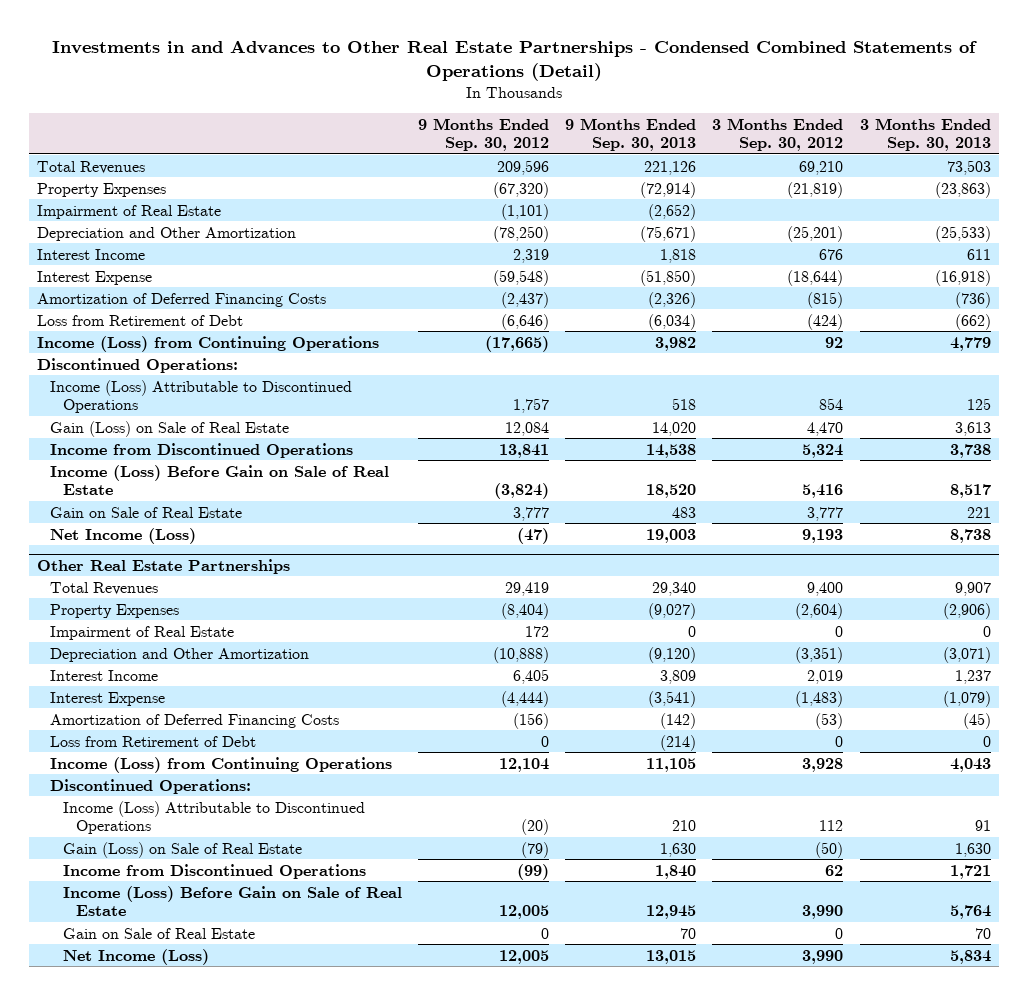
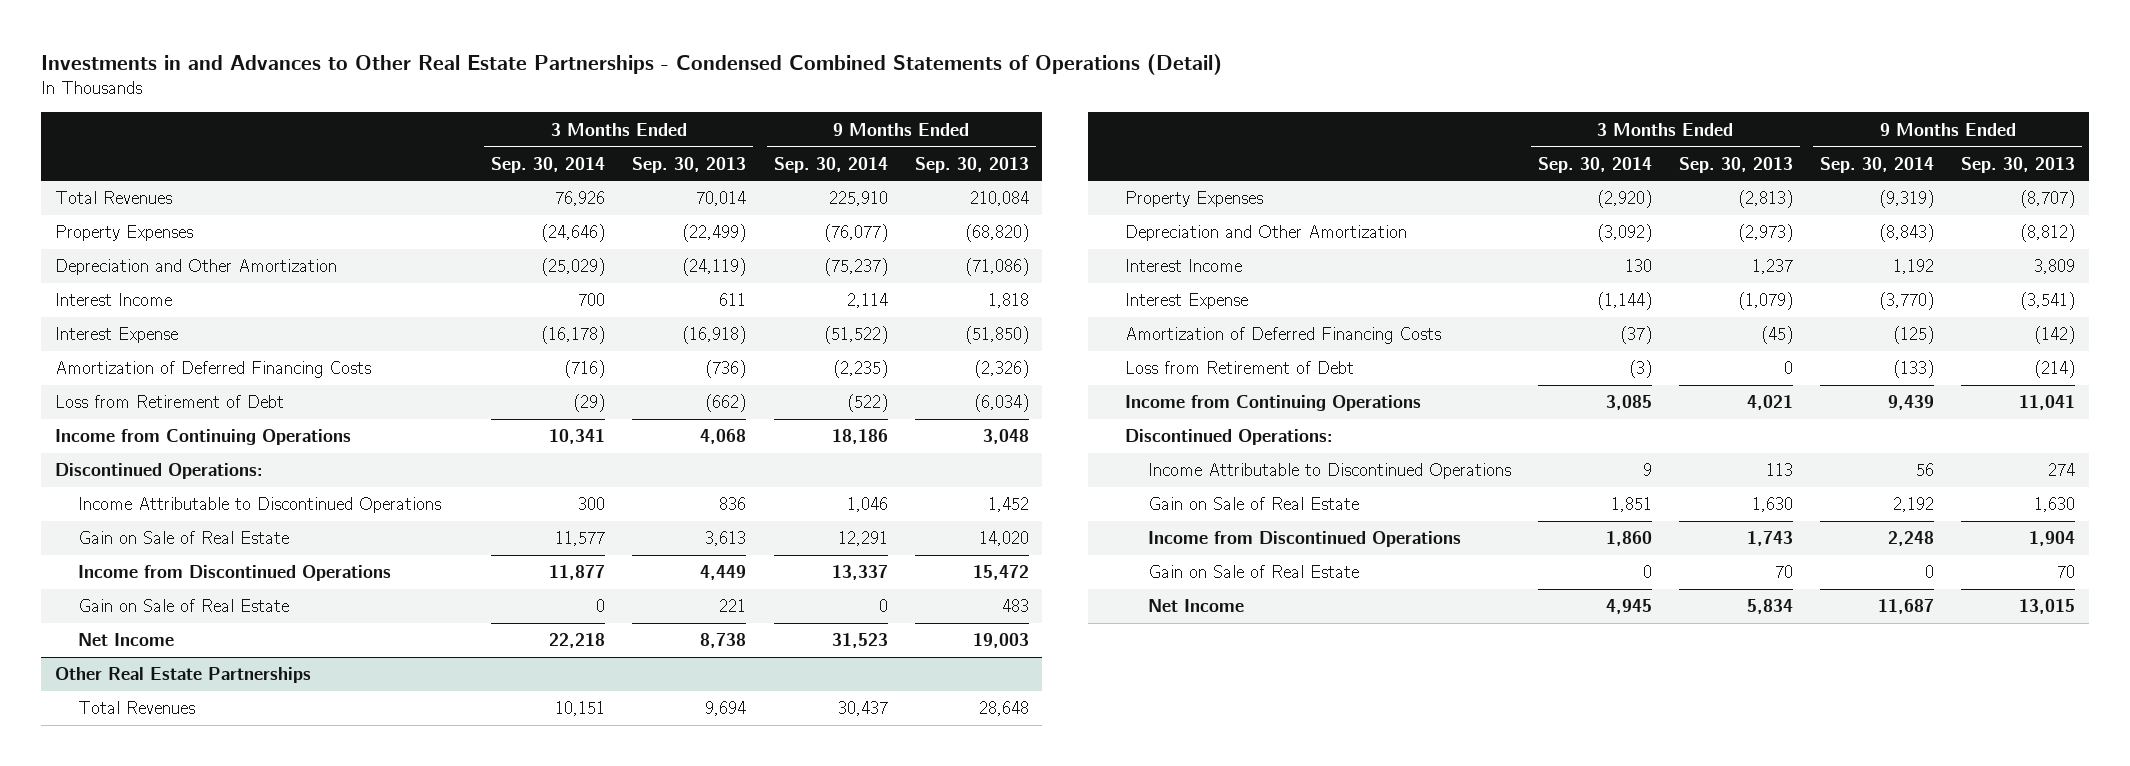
[417,117,549,152] 9 Months Ended Sep. 30, 2012 -> none
[712,117,844,152] 3 Months Ended Sep. 30, 2012 -> none
none -> [491,156,606,173] Sep. 30, 2014
none -> [773,156,888,173] Sep. 30, 2014
[36,204,221,219] Impairment of Real Estate -> none
[644,160,697,175] 221,126 -> [969,191,1029,207] 210,084
[946,159,991,175] 73,503 -> [696,191,747,207] 70,014
[640,181,697,198] (72,914) -> [964,224,1029,243] (68,820)
[934,181,991,198] (23,863) -> [682,224,747,243] (22,499)
[640,225,697,242] (75,671) -> [964,258,1029,277] (71,086)
[934,225,991,242] (25,533) -> [682,258,747,277] (24,119)
[36,335,379,352] Income (Loss) from Continuing Operations -> [55,429,352,446] Income from Continuing Operations
[655,336,697,351] 3,982 -> [982,429,1029,445] 3,048
[949,336,991,351] 4,779 -> [700,429,747,445] 4,068
[49,464,389,495] Income (Loss) Before Gain on Sale of Real Estate -> none
[49,379,352,413] Income (Loss) Attributable to Discontinued Operations -> [78,497,442,514] Income Attributable to Discontinued Operations
[672,397,697,410] 518 -> [987,497,1029,513] 1,452
[966,397,991,410] 125 -> [719,497,747,511] 836
[49,420,289,437] Gain (Loss) on Sale of Real Estate -> [78,531,290,545] Gain on Sale of Real Estate
[646,443,697,458] 14,538 -> [972,565,1029,581] 15,472
[949,443,991,458] 3,738 -> [700,565,747,581] 4,449
[49,527,196,544] Net Income (Loss) -> [78,633,175,647] Net Income
[49,625,234,640] Impairment of Real Estate -> none
[652,581,697,596] 29,340 -> [978,701,1029,717] 28,648
[954,581,991,596] 9,907 -> [705,701,747,717] 9,694
[648,602,697,619] (9,027) -> [2020,190,2076,209] (8,707)
[942,602,991,619] (2,906) -> [1737,190,1793,209] (2,813)
[648,646,697,663] (9,120) -> [2020,224,2076,243] (8,812)
[942,646,991,663] (3,071) -> [1737,224,1793,243] (2,973)
[49,756,392,773] Income (Loss) from Continuing Operations -> [1124,395,1421,412] Income from Continuing Operations
[646,757,697,772] 11,105 -> [2019,395,2076,411] 11,041
[949,757,991,772] 4,043 -> [1746,395,1793,411] 4,021
[62,885,402,916] Income (Loss) Before Gain on Sale of Real Estate -> none
[62,800,365,834] Income (Loss) Attributable to Discontinued Operations -> [1147,463,1511,480] Income Attributable to Discontinued Operations
[672,819,697,831] 210 -> [2048,463,2076,477] 274
[974,819,991,831] 91 -> [1765,463,1793,477] 113
[62,841,302,858] Gain (Loss) on Sale of Real Estate -> [1147,497,1359,511] Gain on Sale of Real Estate
[655,864,697,879] 1,840 -> [2029,531,2076,547] 1,904
[949,864,991,879] 1,721 -> [1746,531,1793,547] 1,743
[62,948,209,965] Net Income (Loss) -> [1147,599,1244,613] Net Income

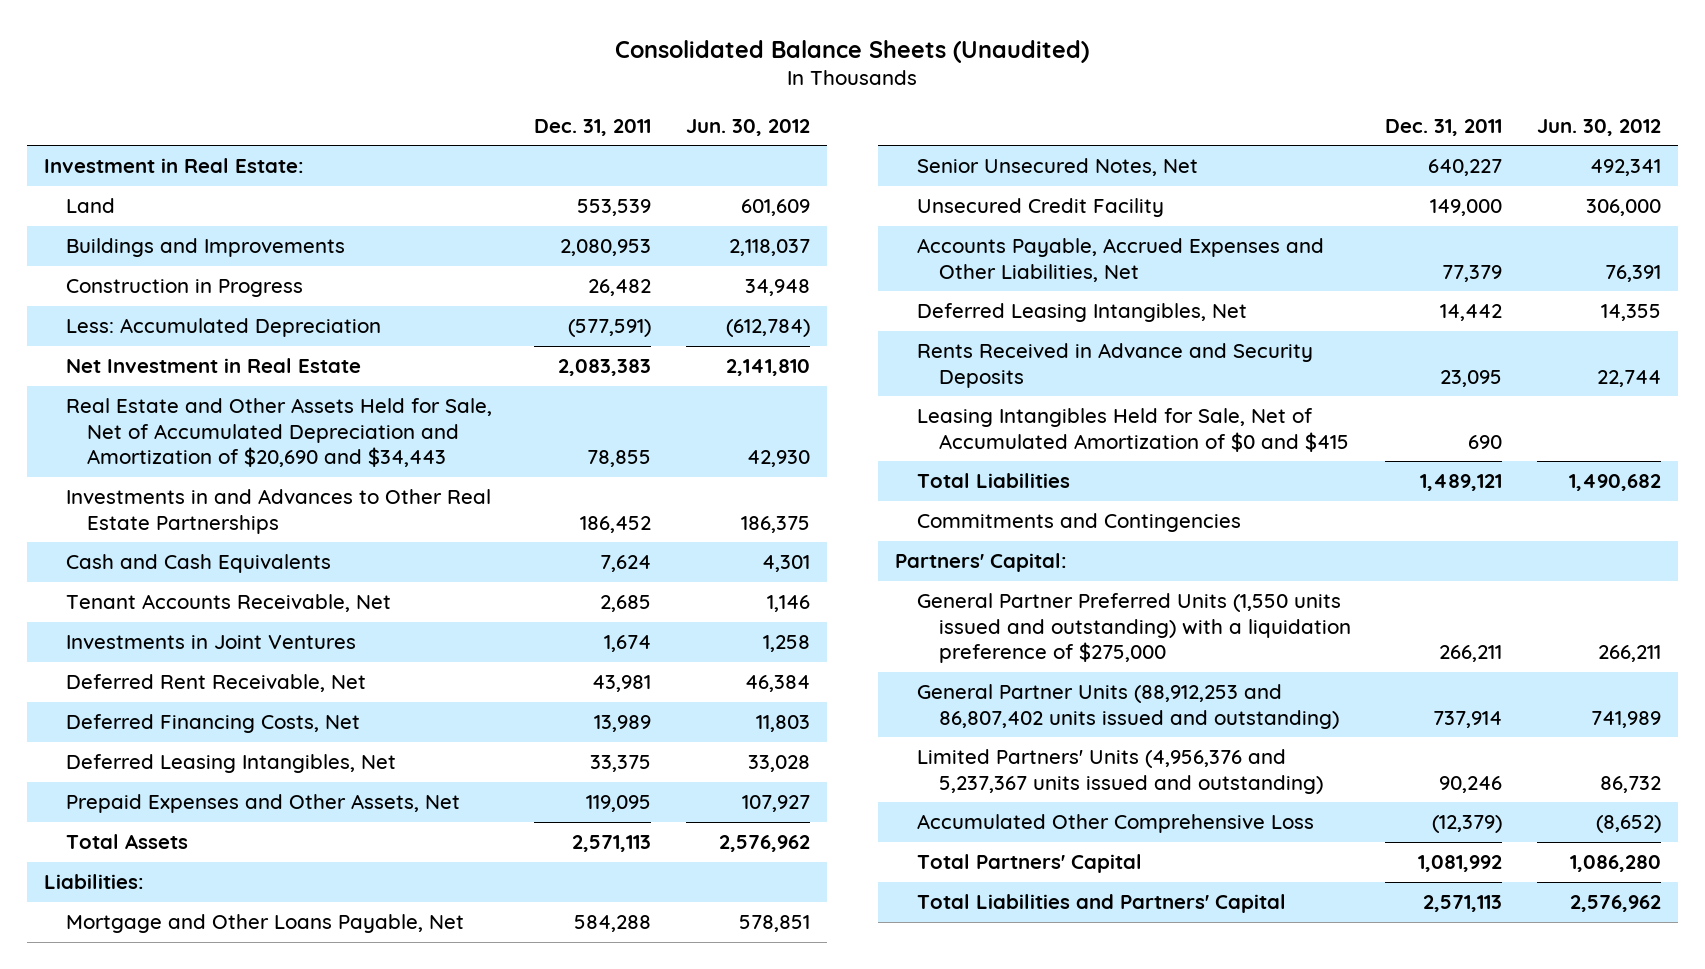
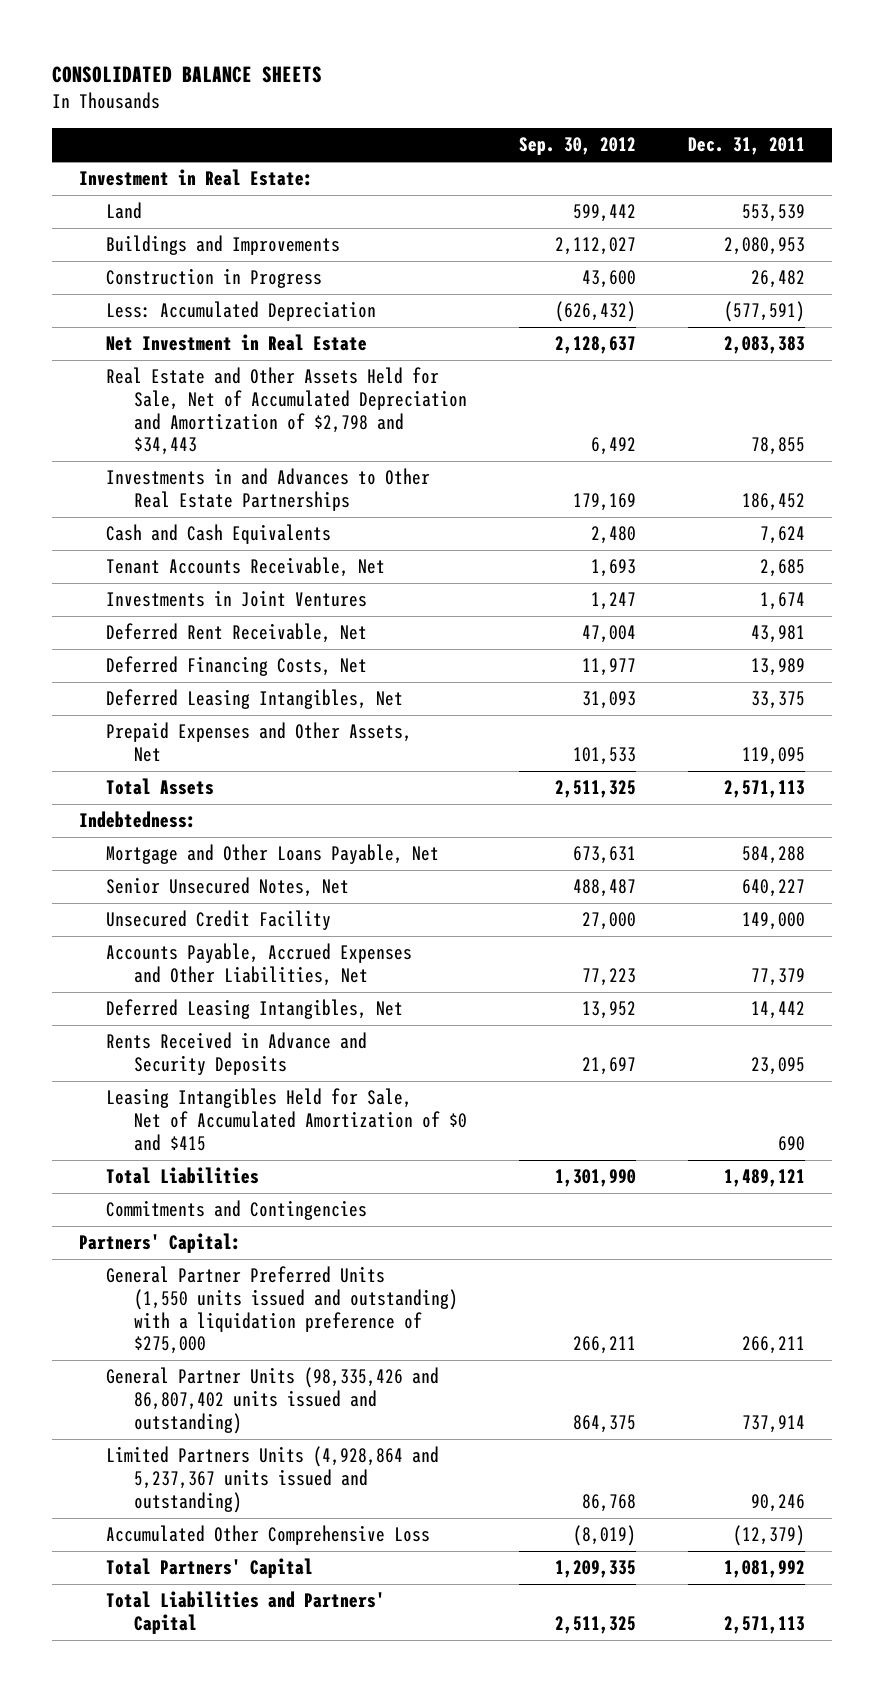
[615,40,1090,64] Consolidated Balance Sheets (Unaudited) -> [52,66,323,84] CONSOLIDATED BALANCE SHEETS
[685,118,810,136] Jun. 30, 2012 -> none
none -> [519,137,637,156] Sep. 30, 2012
[65,398,492,468] Real Estate and Other Assets Held for Sale, Net of Accumulated Depreciation and Amortization of $20,690 and $34,443 -> [106,367,467,456] Real Estate and Other Assets Held for Sale, Net of Accumulated Depreciation and Amortization of $2,798 and $34,443
[43,874,144,890] Liabilities: -> none
none -> [78,811,196,829] Indebtedness:
[916,684,1339,729] General Partner Units (88,912,253 and 86,807,402 units issued and outstanding) -> [106,1367,440,1434] General Partner Units (98,335,426 and 86,807,402 units issued and outstanding)
[916,749,1323,794] Limited Partners' Units (4,956,376 and 5,237,367 units issued and outstanding) -> [106,1446,440,1513] Limited Partners Units (4,928,864 and 5,237,367 units issued and outstanding)

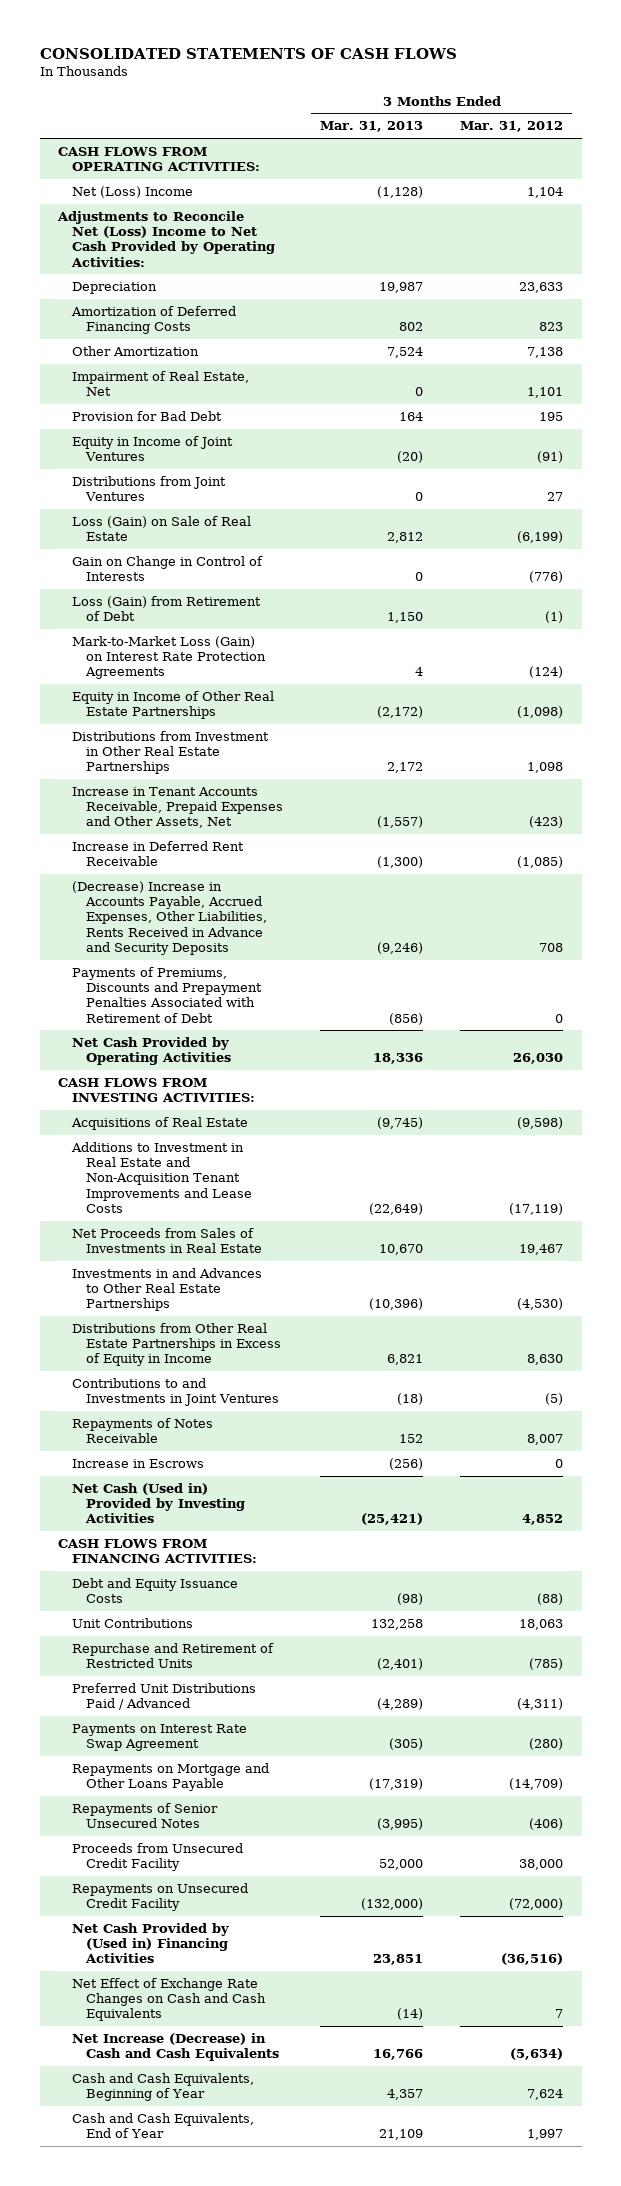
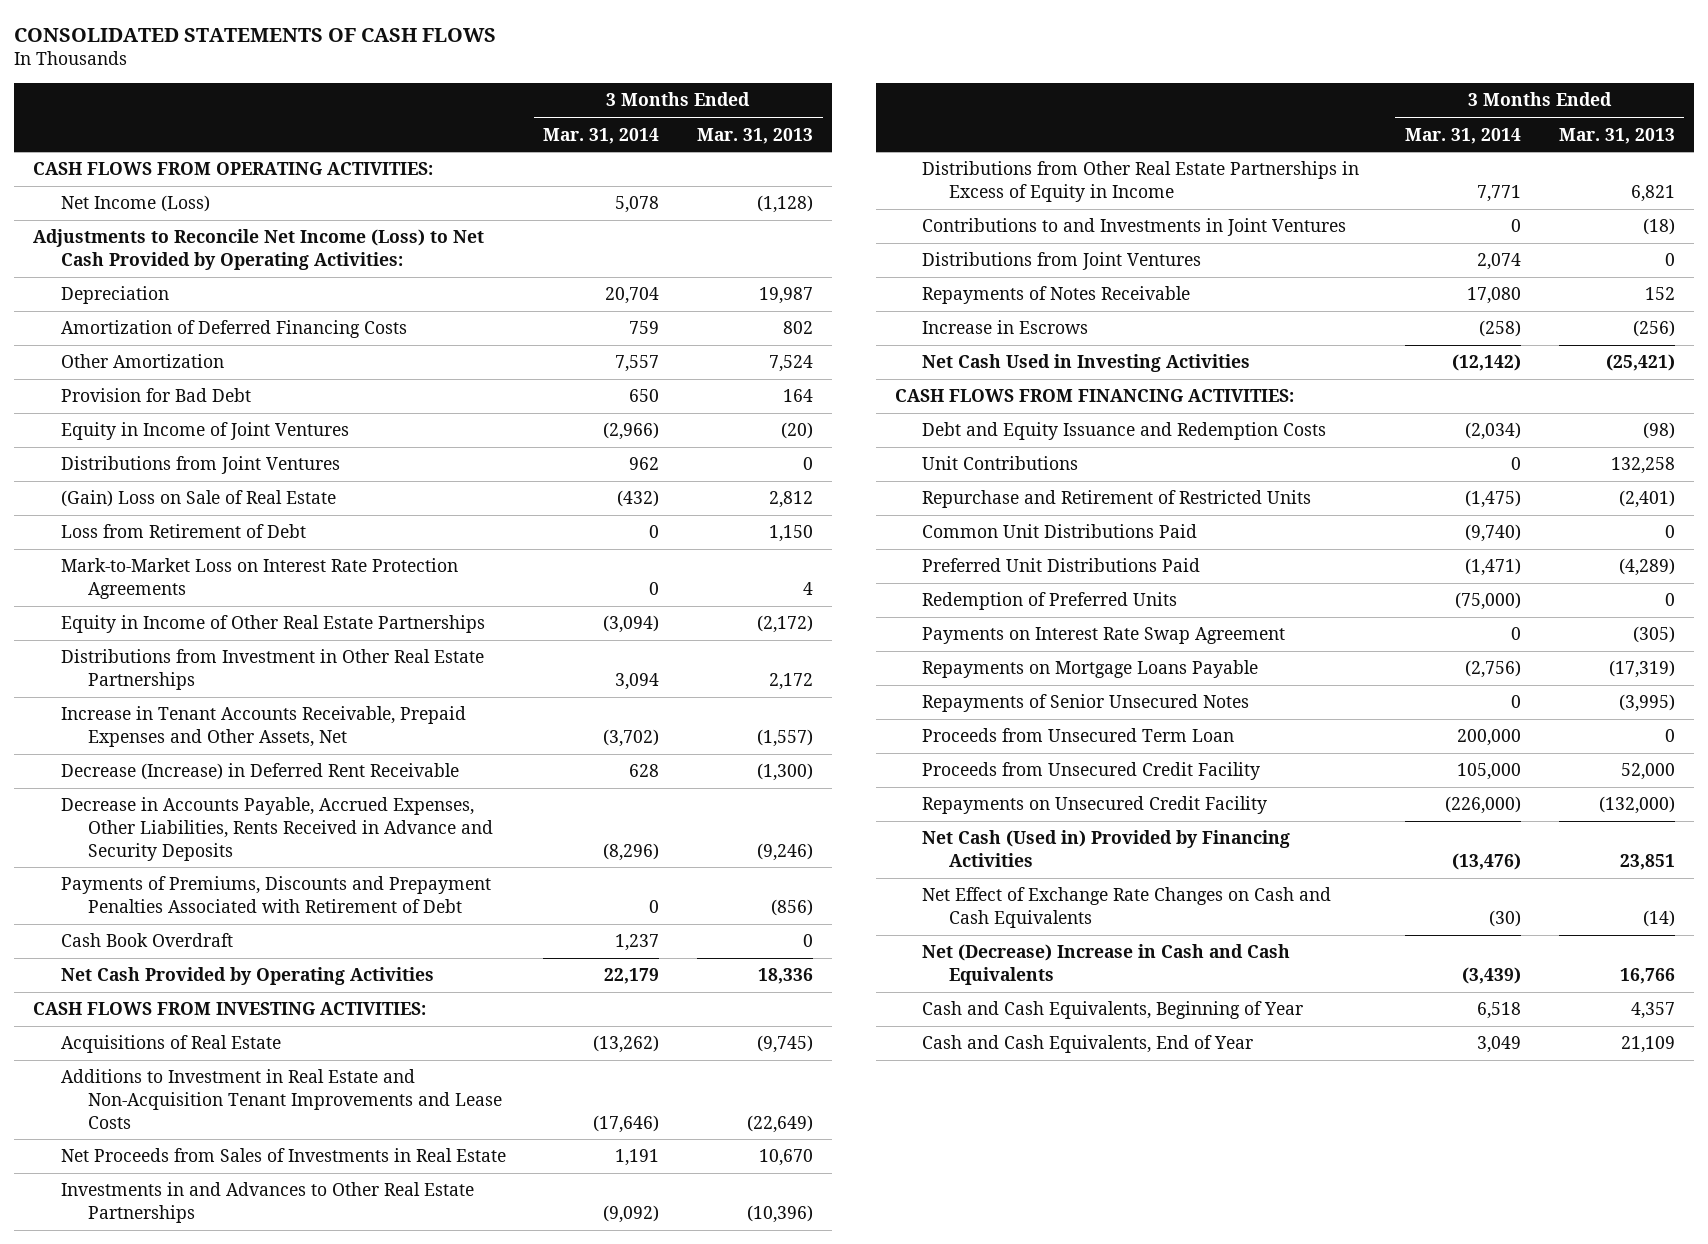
[460,121,564,133] Mar. 31, 2012 -> none
none -> [543,127,660,144] Mar. 31, 2014
[72,185,194,198] Net (Loss) Income -> [60,195,210,213] Net Income (Loss)
[57,210,276,267] Adjustments to Reconcile Net (Loss) Income to Net Cash Provided by Operating Activities: -> [33,229,485,271] Adjustments to Reconcile Net Income (Loss) to Net Cash Provided by Operating Activities:
[72,370,250,397] Impairment of Real Estate, Net -> none
[72,555,264,582] Gain on Change in Control of Interests -> none
[72,515,252,542] Loss (Gain) on Sale of Real Estate -> [60,490,336,508] (Gain) Loss on Sale of Real Estate
[72,595,262,622] Loss (Gain) from Retirement of Debt -> [60,524,306,539] Loss from Retirement of Debt
[72,635,267,680] Mark-to-Market Loss (Gain) on Interest Rate Protection Agreements -> [60,558,458,600] Mark-to-Market Loss on Interest Rate Protection Agreements
[72,840,245,867] Increase in Deferred Rent Receivable -> [60,763,459,781] Decrease (Increase) in Deferred Rent Receivable
[72,880,268,955] (Decrease) Increase in Accounts Payable, Accrued Expenses, Other Liabilities, Rents Received in Advance and Security Deposits -> [60,797,493,861] Decrease in Accounts Payable, Accrued Expenses, Other Liabilities, Rents Received in Advance and Security Deposits
none -> [60,933,233,948] Cash Book Overdraft
none -> [922,252,1202,271] Distributions from Joint Ventures
[72,1482,246,1524] Net Cash (Used in) Provided by Investing Activities -> [922,354,1251,373] Net Cash Used in Investing Activities
[72,1577,239,1604] Debt and Equity Issuance Costs -> [922,422,1327,441] Debt and Equity Issuance and Redemption Costs
none -> [922,524,1198,539] Common Unit Distributions Paid
[72,1682,257,1711] Preferred Unit Distributions Paid / Advanced -> [922,558,1201,573] Preferred Unit Distributions Paid
none -> [922,592,1178,611] Redemption of Preferred Units
[72,1762,270,1792] Repayments on Mortgage and Other Loans Payable -> [922,660,1259,679] Repayments on Mortgage Loans Payable
none -> [922,728,1235,743] Proceeds from Unsecured Term Loan
[72,1922,230,1964] Net Cash Provided by (Used in) Financing Activities -> [922,830,1291,868] Net Cash (Used in) Provided by Financing Activities
[72,2032,280,2062] Net Increase (Decrease) in Cash and Cash Equivalents -> [922,944,1291,986] Net (Decrease) Increase in Cash and Cash Equivalents

